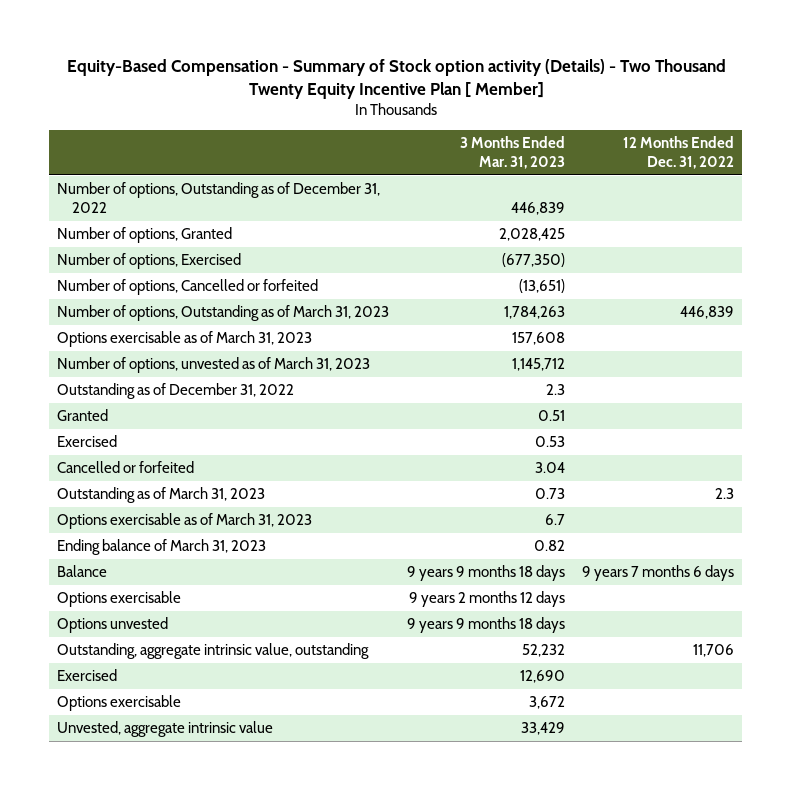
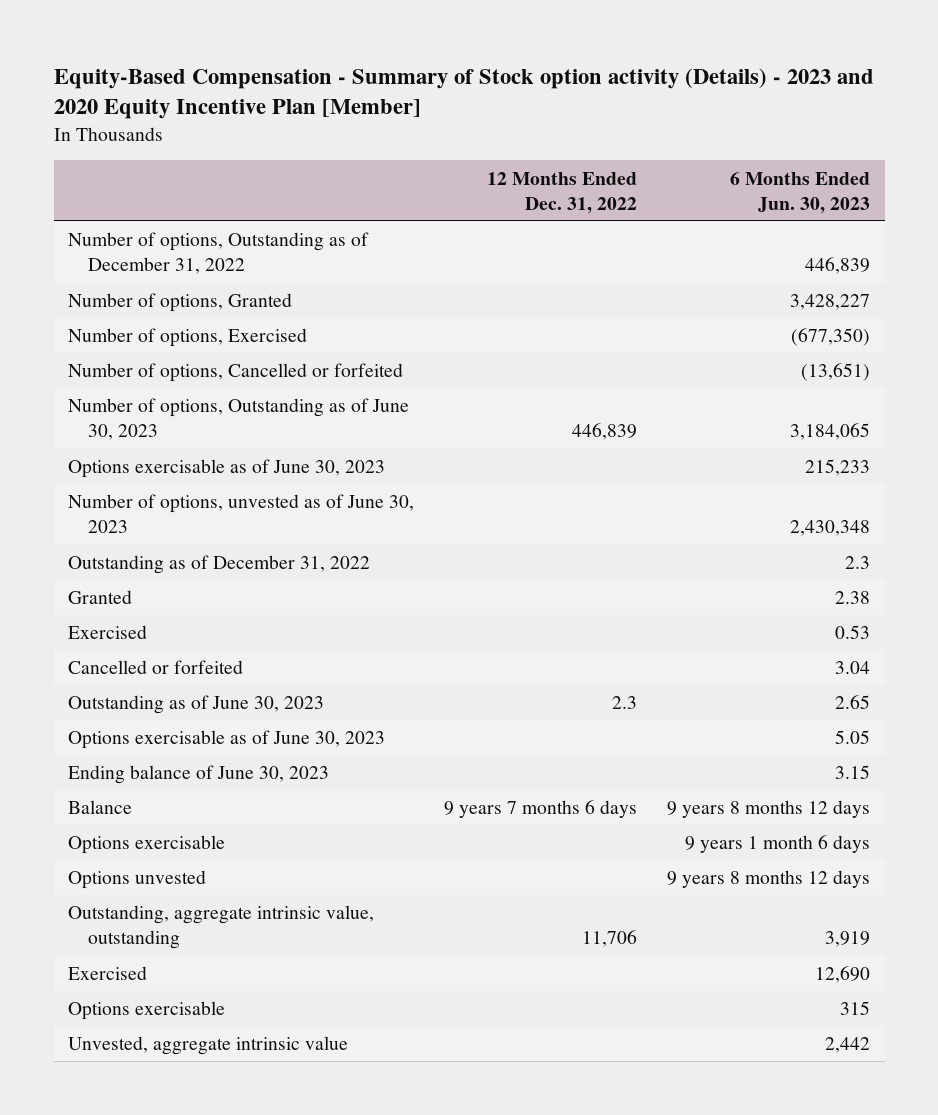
[66,58,726,99] Equity-Based Compensation - Summary of Stock option activity (Details) - Two Thousand Twenty Equity Incentive Plan [ Member] -> [53,68,874,120] Equity-Based Compensation - Summary of Stock option activity (Details) - 2023 and 2020 Equity Incentive Plan [Member]
[459,135,565,169] 3 Months Ended Mar. 31, 2023 -> none
none -> [729,171,870,214] 6 Months Ended Jun. 30, 2023
[57,305,390,322] Number of options, Outstanding as of March 31, 2023 -> [68,398,410,441] Number of options, Outstanding as of June 30, 2023
[57,331,313,348] Options exercisable as of March 31, 2023 -> [68,459,386,479] Options exercisable as of June 30, 2023
[57,357,371,374] Number of options, unvested as of March 31, 2023 -> [68,494,415,534] Number of options, unvested as of June 30, 2023
[57,487,266,504] Outstanding as of March 31, 2023 -> [68,695,325,715] Outstanding as of June 30, 2023
[57,513,313,530] Options exercisable as of March 31, 2023 -> [68,730,386,750] Options exercisable as of June 30, 2023
[57,539,267,556] Ending balance of March 31, 2023 -> [68,765,330,785] Ending balance of June 30, 2023

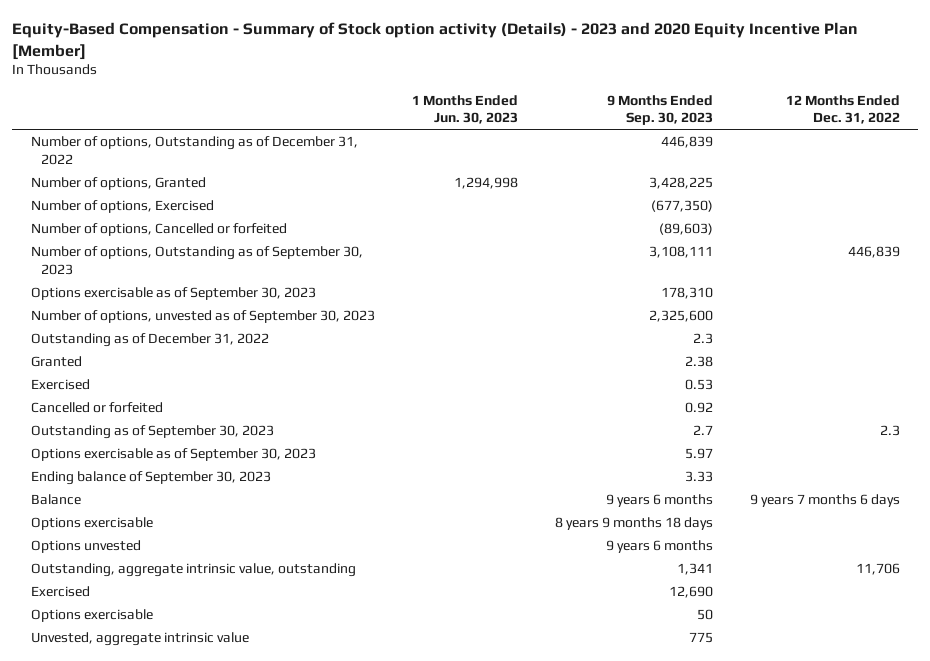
[729,171,870,214] 6 Months Ended Jun. 30, 2023 -> none
none -> [411,94,518,125] 1 Months Ended Jun. 30, 2023
none -> [606,94,713,126] 9 Months Ended Sep. 30, 2023
[68,398,410,441] Number of options, Outstanding as of June 30, 2023 -> [30,246,363,275] Number of options, Outstanding as of September 30, 2023
[68,459,386,479] Options exercisable as of June 30, 2023 -> [30,287,316,301] Options exercisable as of September 30, 2023
[68,494,415,534] Number of options, unvested as of June 30, 2023 -> [30,310,375,324] Number of options, unvested as of September 30, 2023
[68,695,325,715] Outstanding as of June 30, 2023 -> [30,425,274,440] Outstanding as of September 30, 2023
[68,730,386,750] Options exercisable as of June 30, 2023 -> [30,448,316,462] Options exercisable as of September 30, 2023
[68,765,330,785] Ending balance of June 30, 2023 -> [30,471,271,486] Ending balance of September 30, 2023

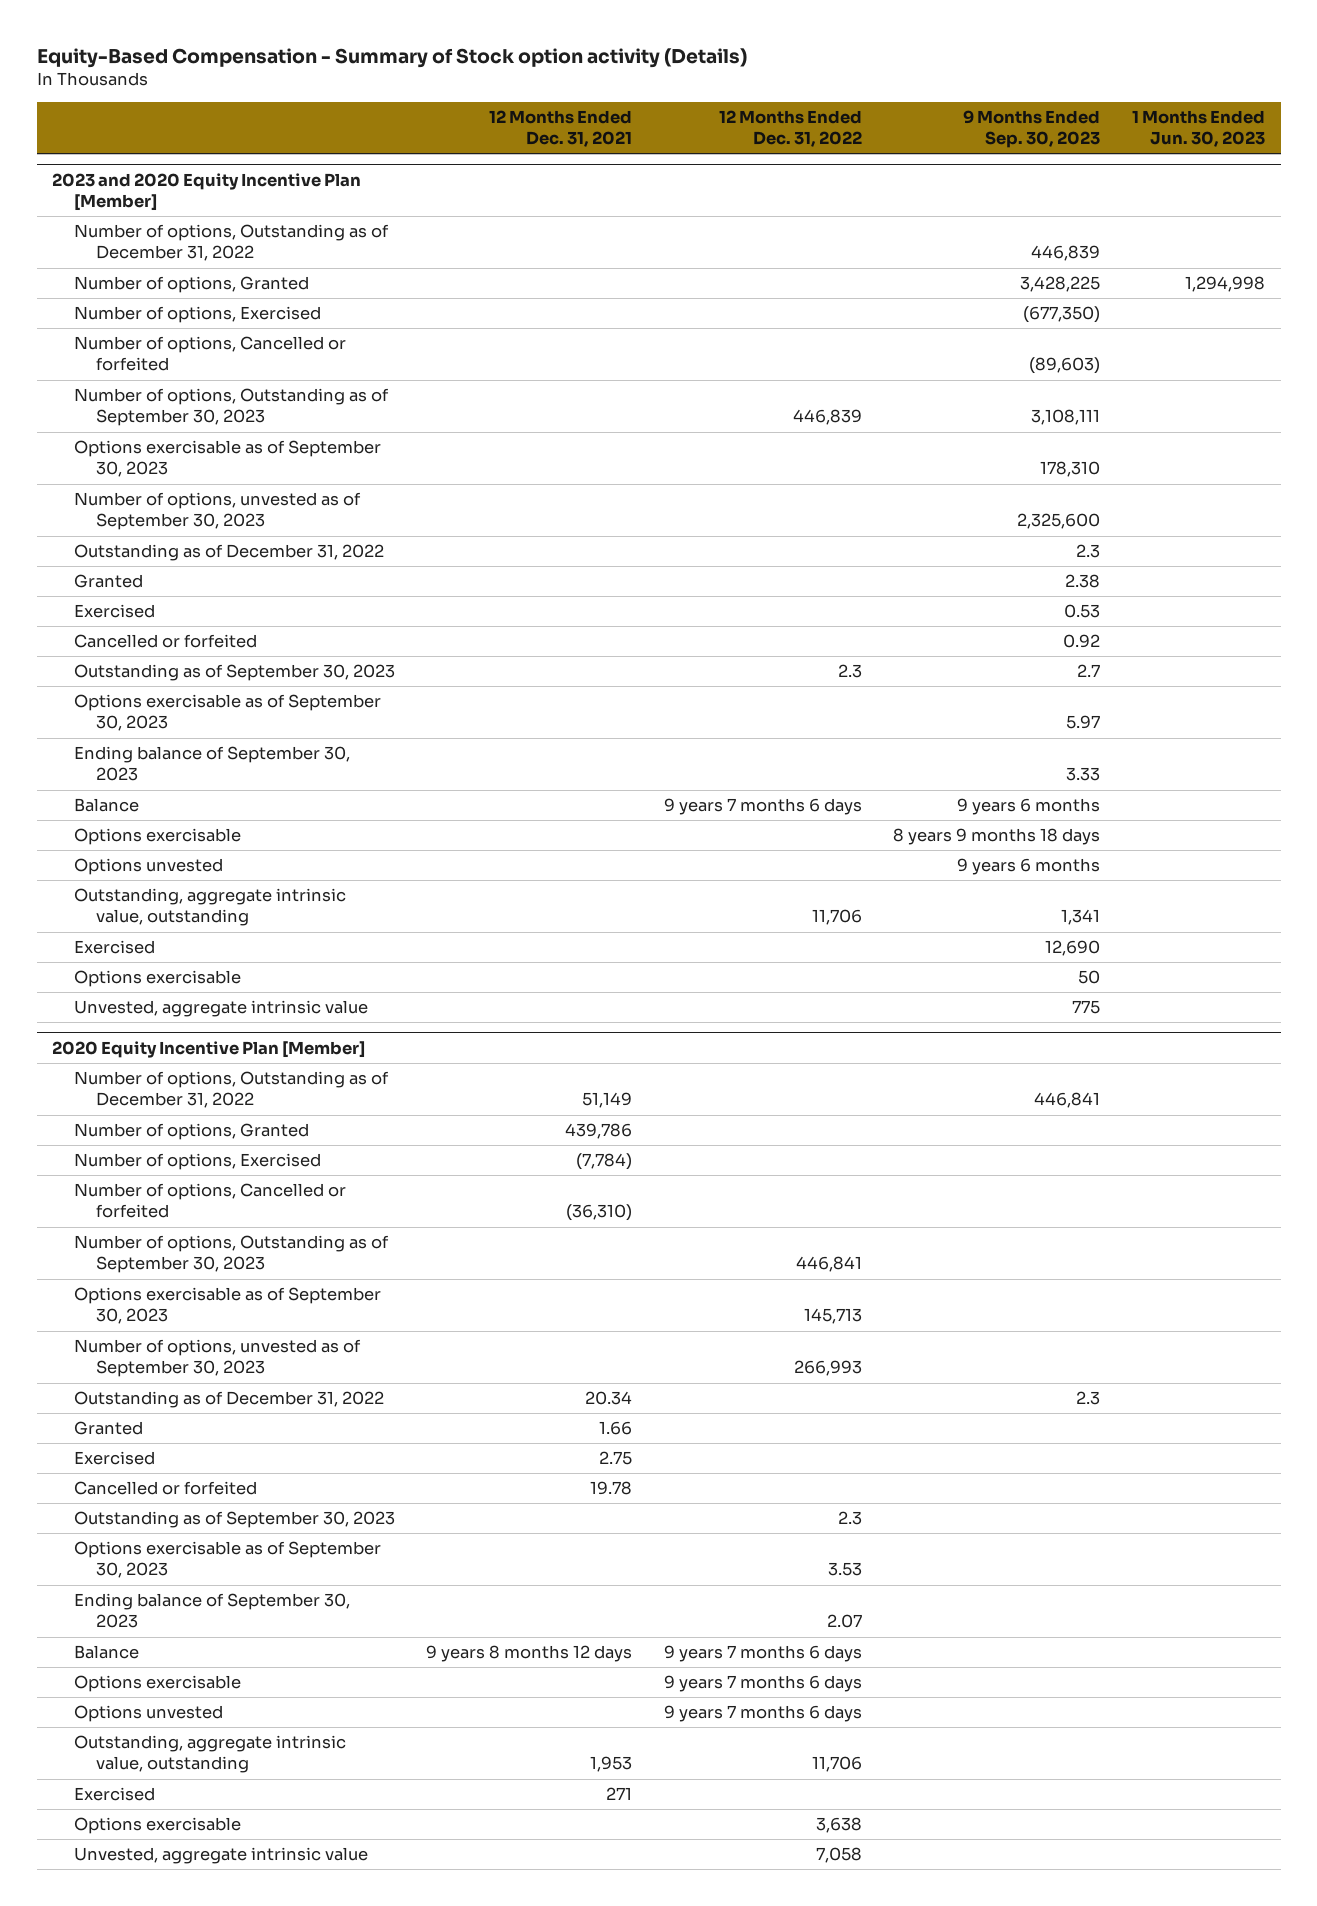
[12,21,859,60] Equity-Based Compensation - Summary of Stock option activity (Details) - 2023 and 2020 Equity Incentive Plan [Member] -> [36,47,747,68] Equity-Based Compensation - Summary of Stock option activity (Details)
none -> [489,110,633,148] 12 Months Ended Dec. 31, 2021
none -> [52,172,362,212] 2023 and 2020 Equity Incentive Plan [Member]
none -> [52,1040,366,1058] 2020 Equity Incentive Plan [Member]
none -> [74,1071,390,1109] Number of options, Outstanding as of December 31, 2022
none -> [74,1123,310,1141] Number of options, Granted
none -> [74,1153,322,1171] Number of options, Exercised
none -> [74,1183,347,1219] Number of options, Cancelled or forfeited
none -> [74,1235,390,1274] Number of options, Outstanding as of September 30, 2023
none -> [74,1287,382,1325] Options exercisable as of September 30, 2023
none -> [74,1339,362,1378] Number of options, unvested as of September 30, 2023
none -> [74,1391,385,1409] Outstanding as of December 31, 2022
none -> [74,1421,144,1436] Granted
none -> [74,1451,156,1466] Exercised
none -> [74,1481,258,1496] Cancelled or forfeited
none -> [74,1511,396,1529] Outstanding as of September 30, 2023
none -> [74,1541,382,1579] Options exercisable as of September 30, 2023
none -> [74,1593,351,1629] Ending balance of September 30, 2023
none -> [74,1645,140,1660] Balance
none -> [74,1675,242,1693] Options exercisable
none -> [74,1705,224,1723] Options unvested
none -> [74,1735,347,1774] Outstanding, aggregate intrinsic value, outstanding
none -> [74,1787,156,1802] Exercised
none -> [74,1817,242,1835] Options exercisable
none -> [74,1847,369,1865] Unvested, aggregate intrinsic value

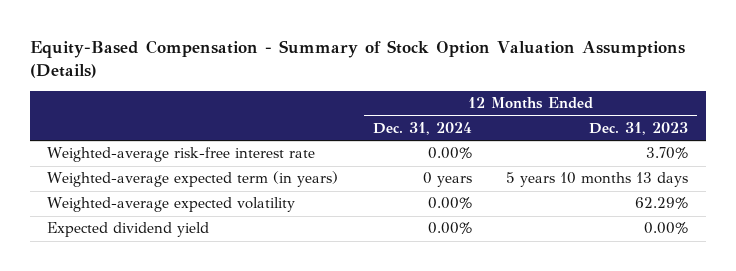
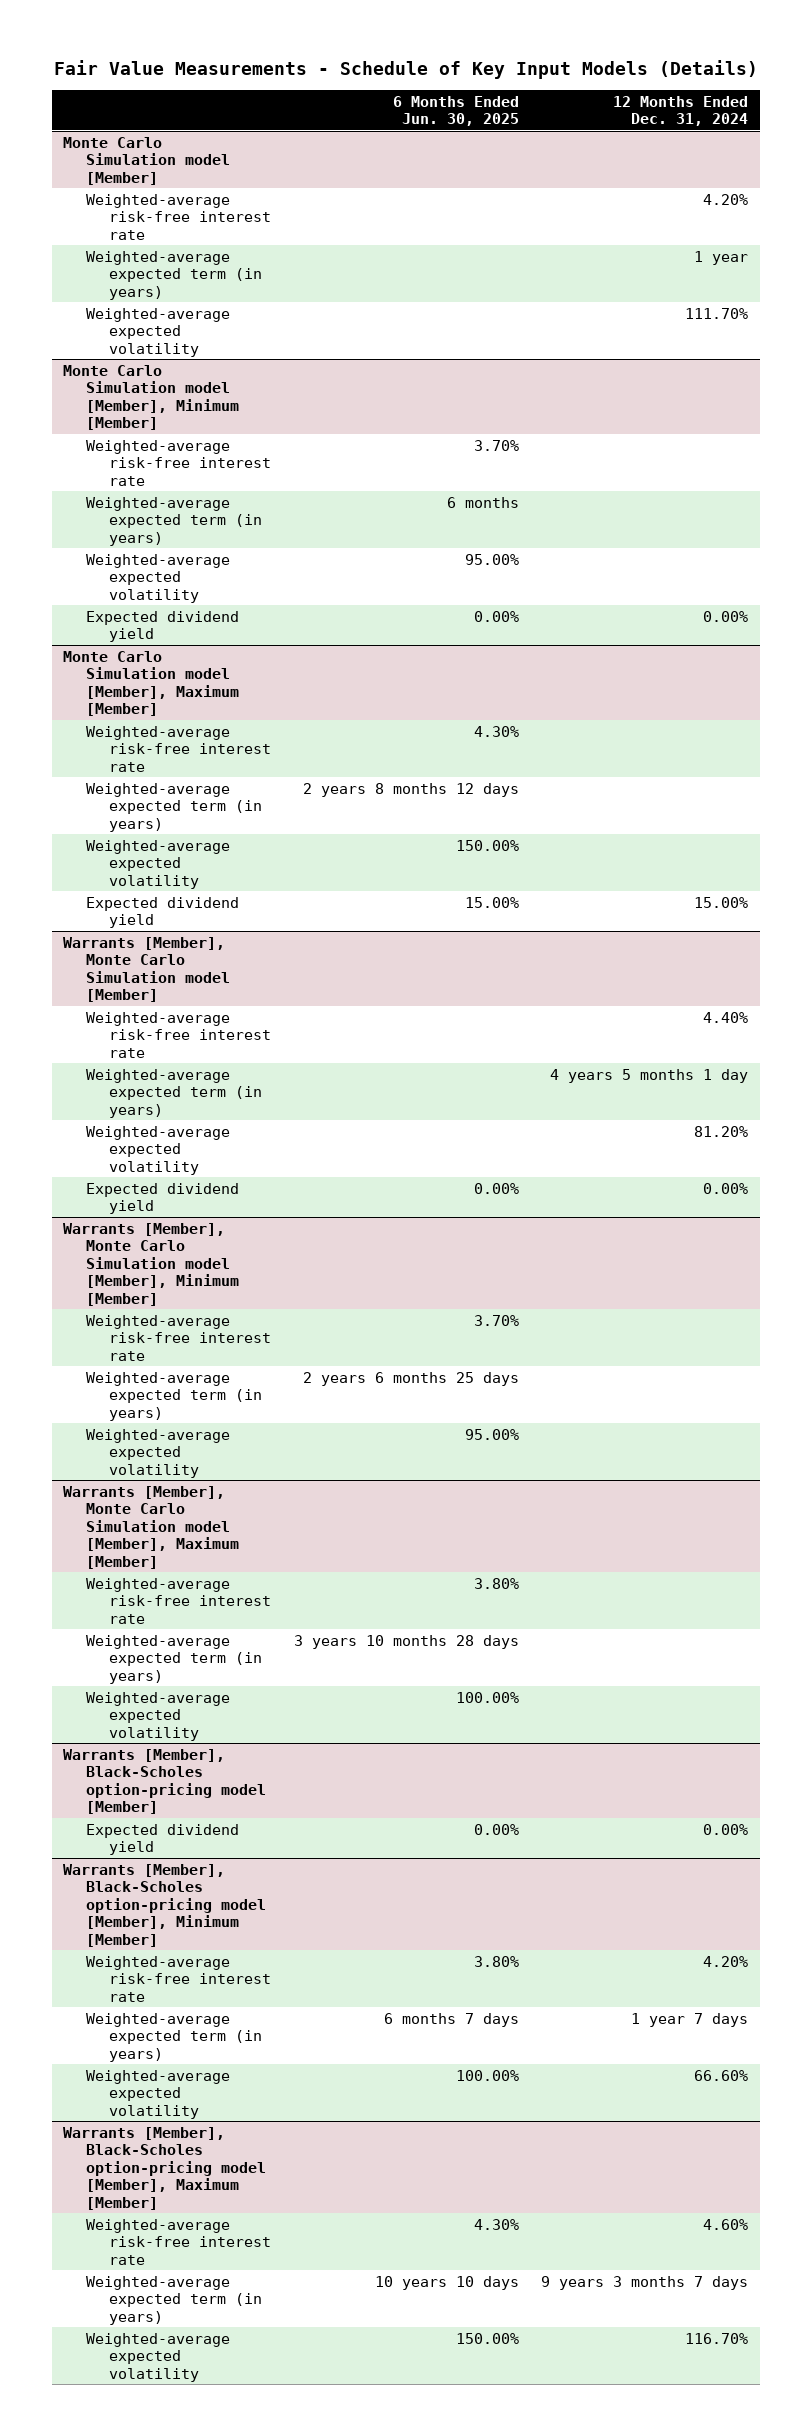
[30,40,686,79] Equity-Based Compensation - Summary of Stock Option Valuation Assumptions (Details) -> [53,60,758,80] Fair Value Measurements - Schedule of Key Input Models (Details)
[589,122,689,136] Dec. 31, 2023 -> none
none -> [392,95,519,127] 6 Months Ended Jun. 30, 2025
[47,147,316,163] Weighted-average risk-free interest rate -> none
[47,171,339,188] Weighted-average expected term (in years) -> none
[47,197,296,213] Weighted-average expected volatility -> none
[47,222,210,238] Expected dividend yield -> none
none -> [62,136,231,185] Monte Carlo Simulation model [Member]
none -> [86,193,272,240] Weighted-average risk-free interest rate
none -> [86,250,263,300] Weighted-average expected term (in years)
none -> [86,307,231,357] Weighted-average expected volatility
none -> [62,364,240,431] Monte Carlo Simulation model [Member], Minimum [Member]
none -> [86,439,272,486] Weighted-average risk-free interest rate
none -> [86,496,263,546] Weighted-average expected term (in years)
none -> [86,553,231,603] Weighted-average expected volatility
none -> [86,610,240,643] Expected dividend yield
none -> [62,650,240,717] Monte Carlo Simulation model [Member], Maximum [Member]
none -> [86,725,272,772] Weighted-average risk-free interest rate
none -> [86,782,263,832] Weighted-average expected term (in years)
none -> [86,839,231,889] Weighted-average expected volatility
none -> [86,896,240,929] Expected dividend yield
none -> [62,936,231,1003] Warrants [Member], Monte Carlo Simulation model [Member]
none -> [86,1011,272,1058] Weighted-average risk-free interest rate
none -> [86,1068,263,1118] Weighted-average expected term (in years)
none -> [86,1125,231,1175] Weighted-average expected volatility
none -> [86,1182,240,1215] Expected dividend yield
none -> [62,1222,240,1306] Warrants [Member], Monte Carlo Simulation model [Member], Minimum [Member]
none -> [86,1314,272,1361] Weighted-average risk-free interest rate
none -> [86,1371,263,1421] Weighted-average expected term (in years)
none -> [86,1428,231,1478] Weighted-average expected volatility
none -> [62,1485,240,1569] Warrants [Member], Monte Carlo Simulation model [Member], Maximum [Member]
none -> [86,1577,272,1624] Weighted-average risk-free interest rate
none -> [86,1634,263,1684] Weighted-average expected term (in years)
none -> [86,1691,231,1741] Weighted-average expected volatility
none -> [62,1748,267,1815] Warrants [Member], Black-Scholes option-pricing model [Member]
none -> [86,1823,240,1856] Expected dividend yield
none -> [62,1863,267,1947] Warrants [Member], Black-Scholes option-pricing model [Member], Minimum [Member]
none -> [86,1955,272,2002] Weighted-average risk-free interest rate
none -> [86,2012,263,2062] Weighted-average expected term (in years)
none -> [86,2069,231,2119] Weighted-average expected volatility
none -> [62,2126,267,2210] Warrants [Member], Black-Scholes option-pricing model [Member], Maximum [Member]
none -> [86,2218,272,2265] Weighted-average risk-free interest rate
none -> [86,2275,263,2325] Weighted-average expected term (in years)
none -> [86,2332,231,2382] Weighted-average expected volatility

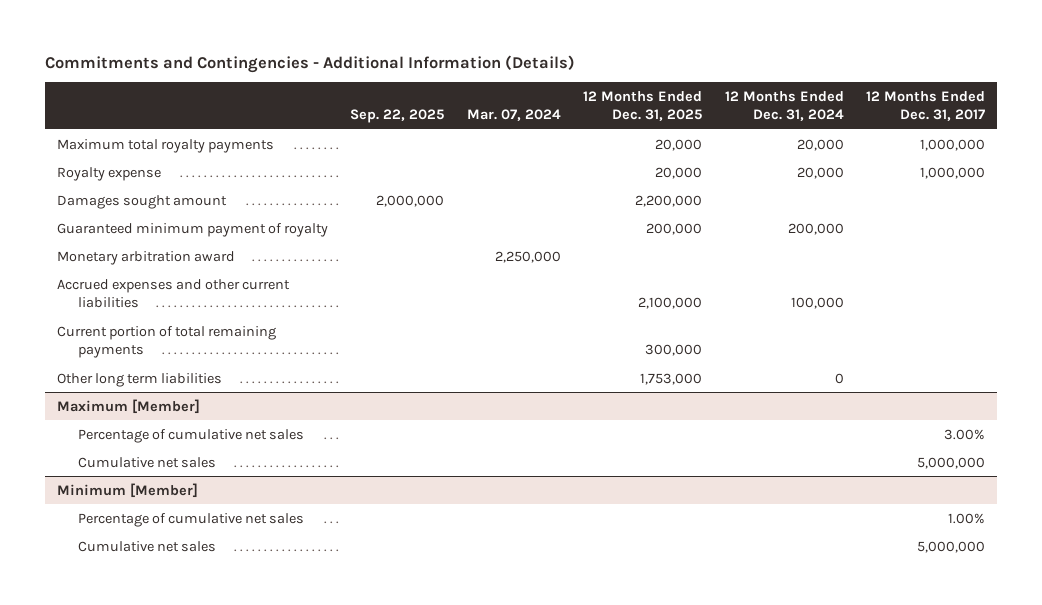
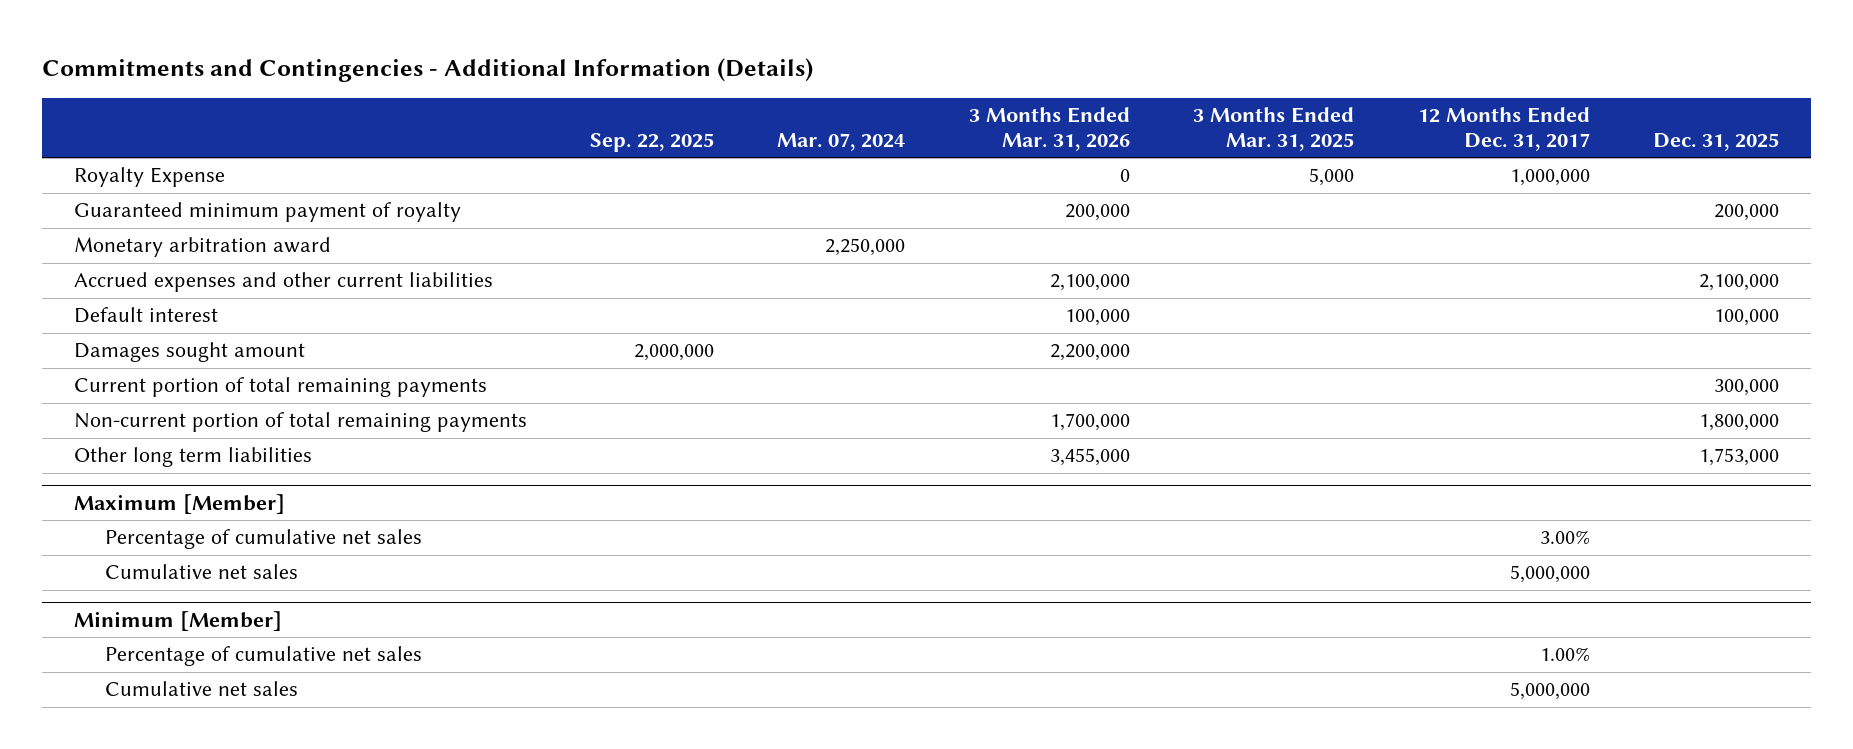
[583,90,703,122] 12 Months Ended Dec. 31, 2025 -> none
[724,90,844,122] 12 Months Ended Dec. 31, 2024 -> none
none -> [968,106,1130,152] 3 Months Ended Mar. 31, 2026
none -> [1193,106,1355,152] 3 Months Ended Mar. 31, 2025
none -> [1652,133,1779,152] Dec. 31, 2025
[56,166,161,181] Royalty expense -> none
[56,138,274,153] Maximum total royalty payments -> [73,167,225,188] Royalty Expense
none -> [73,307,218,324] Default interest
[56,194,227,209] Damages sought amount -> [73,342,305,363] Damages sought amount
none -> [73,412,527,433] Non-current portion of total remaining payments

